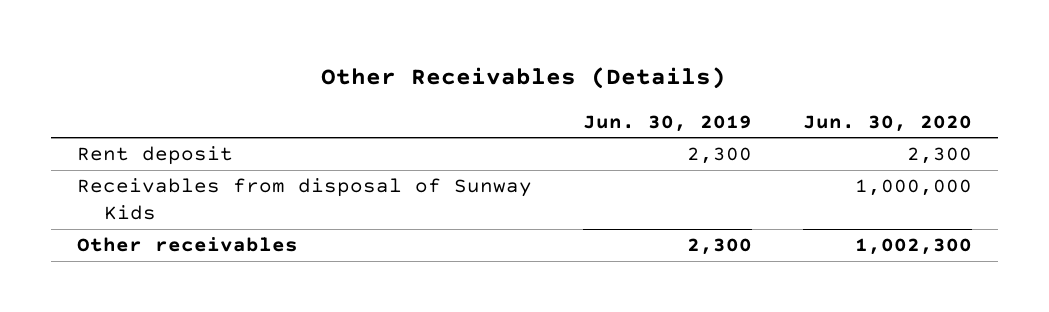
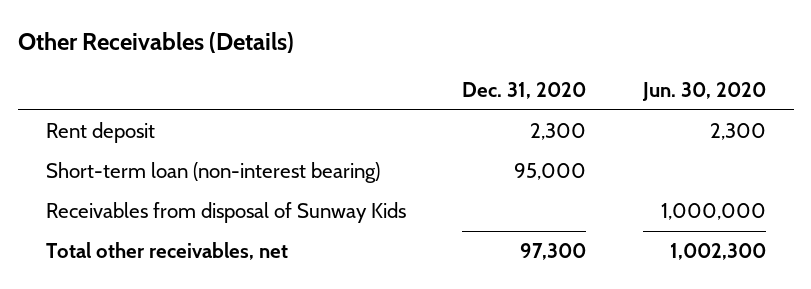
[582,114,752,132] Jun. 30, 2019 -> none
none -> [462,82,587,100] Dec. 31, 2020
none -> [45,162,380,184] Short-term loan (non-interest bearing)
[76,237,298,253] Other receivables -> [45,242,288,261] Total other receivables, net

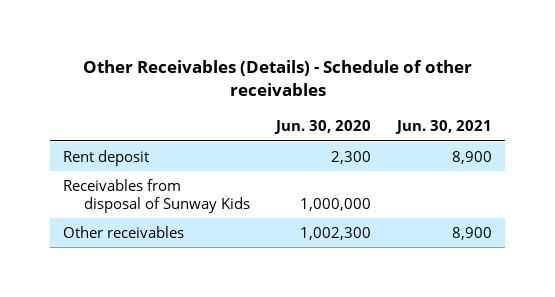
[17,31,294,53] Other Receivables (Details) -> [82,60,472,97] Other Receivables (Details) - Schedule of other receivables
[462,82,587,100] Dec. 31, 2020 -> none
none -> [395,120,493,135] Jun. 30, 2021
[45,162,380,184] Short-term loan (non-interest bearing) -> none
[45,242,288,261] Total other receivables, net -> [63,225,185,238] Other receivables

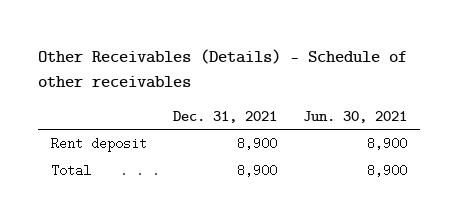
[273,120,371,135] Jun. 30, 2020 -> none
none -> [173,110,278,123] Dec. 31, 2021
[63,178,250,213] Receivables from disposal of Sunway Kids -> none
[63,225,185,238] Other receivables -> [51,164,92,178] Total

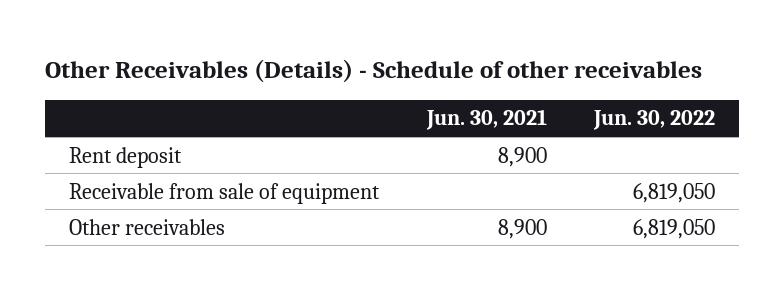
[173,110,278,123] Dec. 31, 2021 -> none
none -> [593,110,716,131] Jun. 30, 2022
none -> [68,182,380,204] Receivable from sale of equipment
[51,164,92,178] Total -> [68,218,225,235] Other receivables

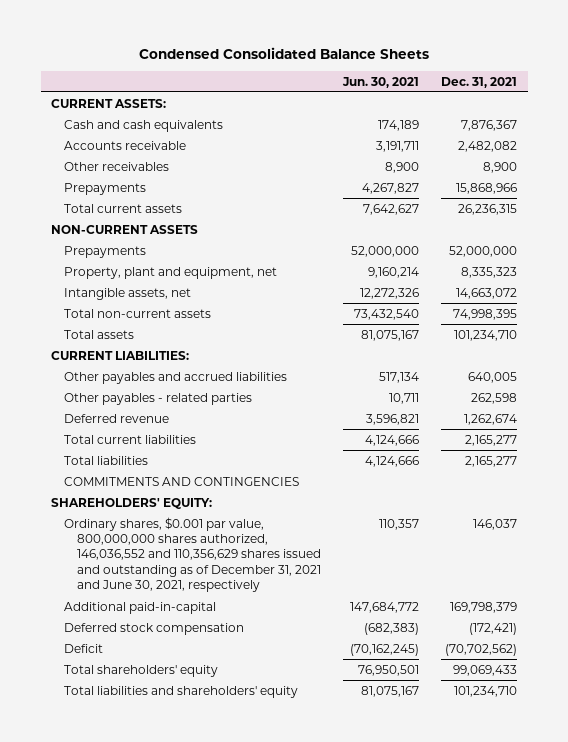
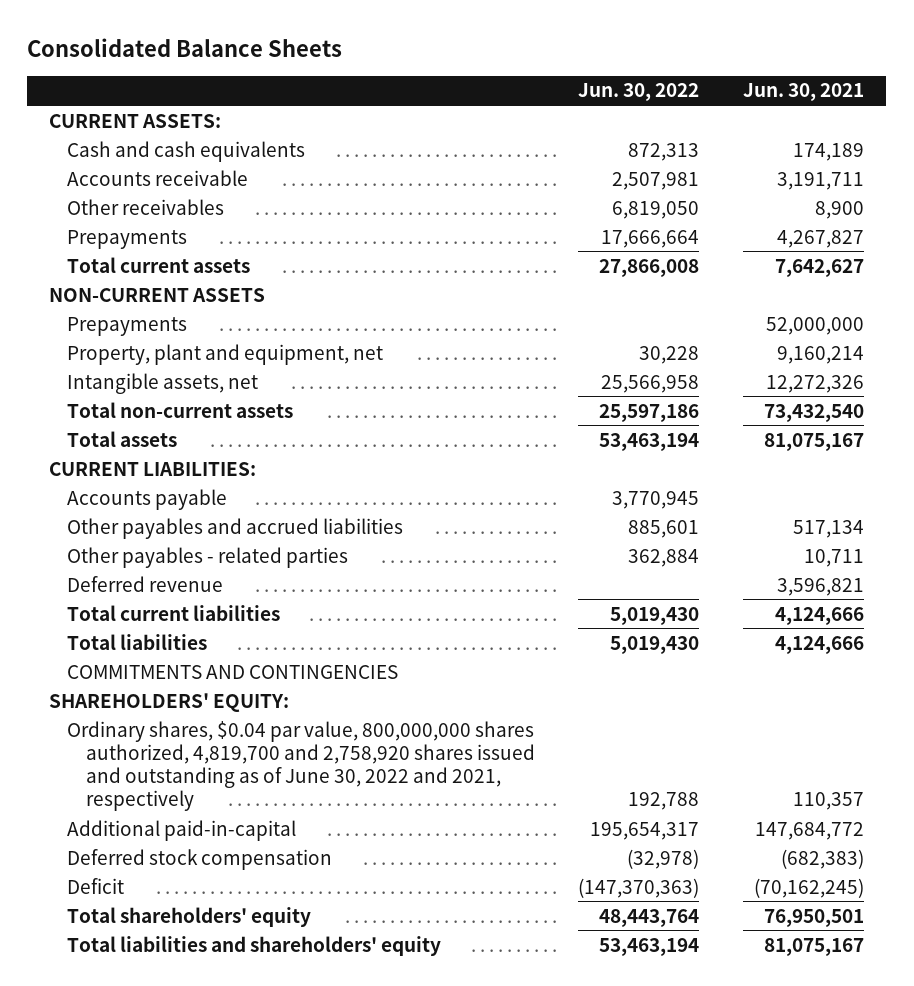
[139,46,430,59] Condensed Consolidated Balance Sheets -> [27,37,343,57] Consolidated Balance Sheets
[440,76,517,88] Dec. 31, 2021 -> none
none -> [578,83,700,102] Jun. 30, 2022
none -> [67,488,228,510] Accounts payable
[64,516,322,593] Ordinary shares, $0.001 par value, 800,000,000 shares authorized, 146,036,552 and 110,356,629 shares issued and outstanding as of December 31, 2021 and June 30, 2021, respectively -> [67,720,535,812] Ordinary shares, $0.04 par value, 800,000,000 shares authorized, 4,819,700 and 2,758,920 shares issued and outstanding as of June 30, 2022 and 2021, respectively

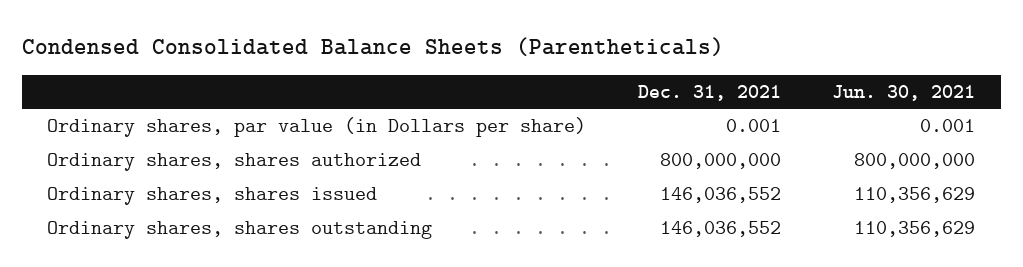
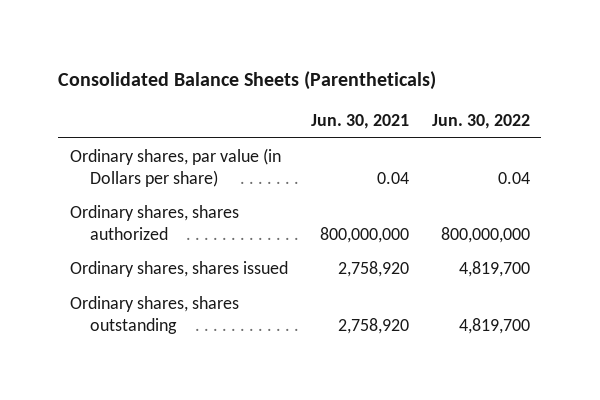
[21,36,724,56] Condensed Consolidated Balance Sheets (Parentheticals) -> [58,70,437,90] Consolidated Balance Sheets (Parentheticals)
[637,84,781,101] Dec. 31, 2021 -> none
none -> [431,114,530,130] Jun. 30, 2022
[920,119,976,133] 0.001 -> [376,171,409,184] 0.04
[854,187,976,204] 110,356,629 -> [337,261,409,278] 2,758,920
[854,221,976,238] 110,356,629 -> [337,317,409,334] 2,758,920

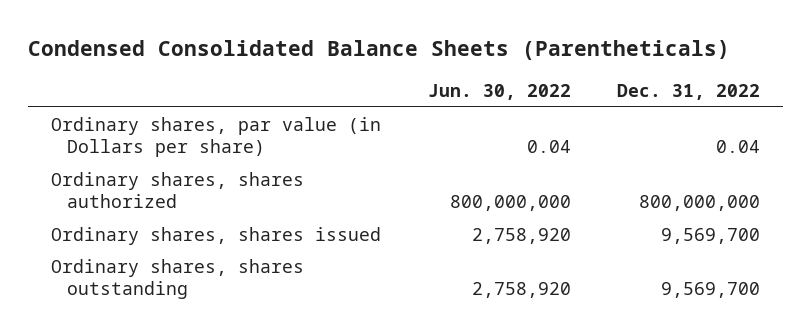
[58,70,437,90] Consolidated Balance Sheets (Parentheticals) -> [28,40,731,61] Condensed Consolidated Balance Sheets (Parentheticals)
[310,114,409,130] Jun. 30, 2021 -> none
none -> [616,84,760,101] Dec. 31, 2022
[458,261,530,278] 4,819,700 -> [471,227,571,244] 2,758,920
[458,317,530,334] 4,819,700 -> [471,282,571,299] 2,758,920

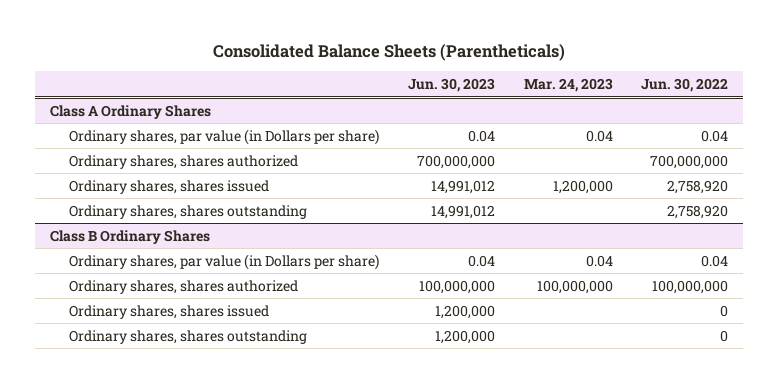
[28,40,731,61] Condensed Consolidated Balance Sheets (Parentheticals) -> [213,44,566,62] Consolidated Balance Sheets (Parentheticals)
[616,84,760,101] Dec. 31, 2022 -> none
none -> [407,78,495,93] Jun. 30, 2023
none -> [523,78,613,93] Mar. 24, 2023
none -> [49,104,211,119] Class A Ordinary Shares
[449,195,571,212] 800,000,000 -> [650,154,729,169] 700,000,000
none -> [49,229,210,244] Class B Ordinary Shares
none -> [68,253,379,270] Ordinary shares, par value (in Dollars per share)
none -> [68,279,298,294] Ordinary shares, shares authorized
none -> [68,304,269,319] Ordinary shares, shares issued
none -> [68,329,307,344] Ordinary shares, shares outstanding

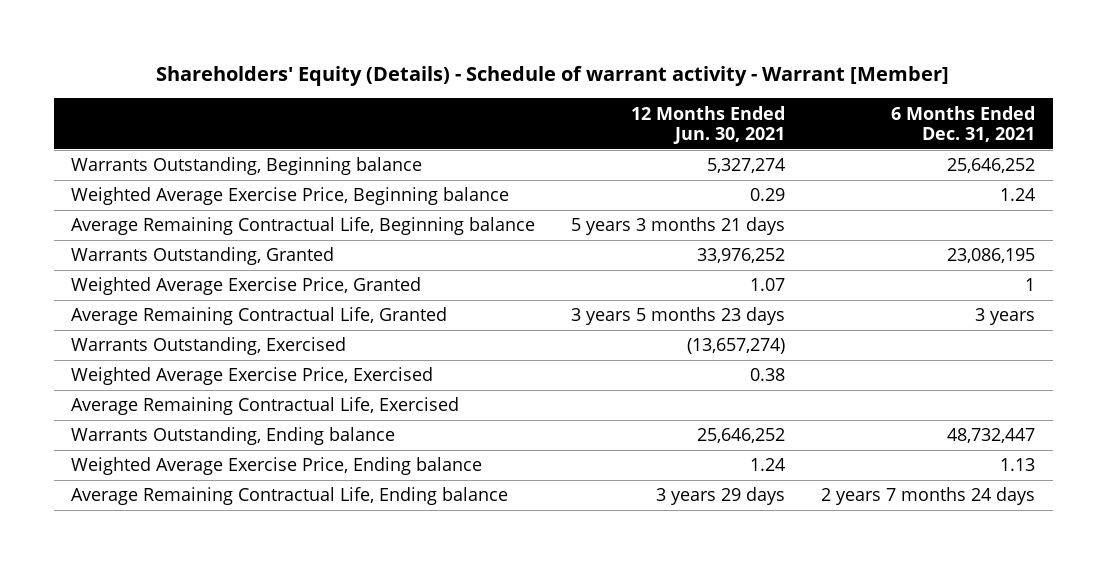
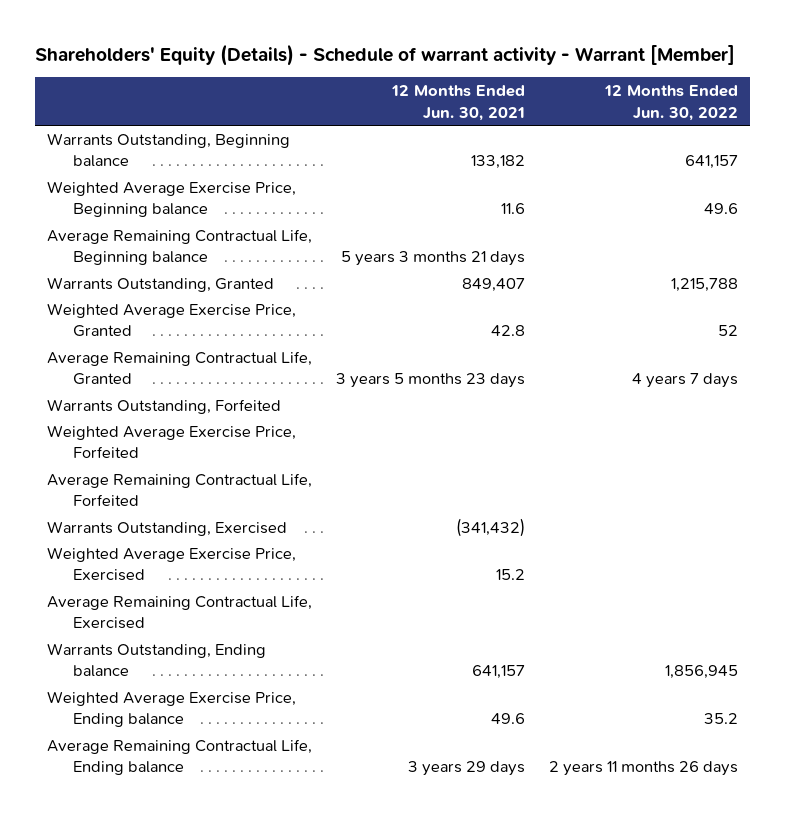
[890,105,1035,142] 6 Months Ended Dec. 31, 2021 -> none
none -> [603,85,738,121] 12 Months Ended Jun. 30, 2022
[707,158,786,174] 5,327,274 -> [470,155,525,170] 133,182
[750,188,786,202] 0.29 -> [500,203,525,215] 11.6
[697,248,786,264] 33,976,252 -> [461,277,525,292] 849,407
[750,278,786,292] 1.07 -> [490,325,525,337] 42.8
none -> [47,398,282,414] Warrants Outstanding, Forfeited
none -> [47,424,297,459] Weighted Average Exercise Price, Forfeited
none -> [47,472,313,507] Average Remaining Contractual Life, Forfeited
[687,338,786,355] (13,657,274) -> [455,517,525,537] (341,432)
[750,368,786,382] 0.38 -> [495,569,525,581] 15.2
[697,428,786,444] 25,646,252 -> [471,665,525,680] 641,157
[750,458,786,472] 1.24 -> [490,713,525,725] 49.6

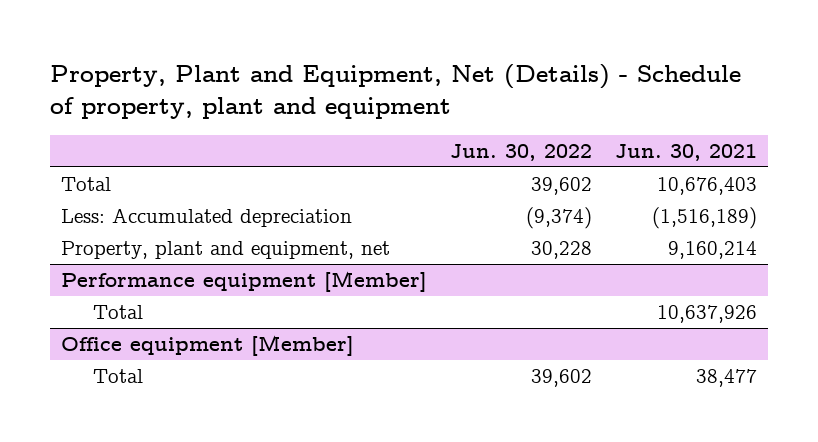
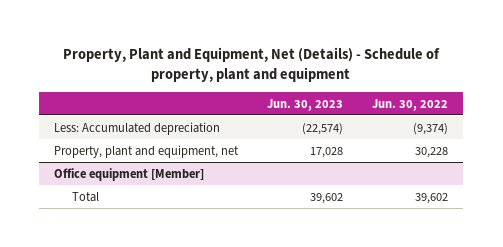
[614,144,757,162] Jun. 30, 2021 -> none
none -> [267,98,344,111] Jun. 30, 2023
[61,177,112,192] Total -> none
[61,271,428,293] Performance equipment [Member] -> none
[92,305,143,320] Total -> none

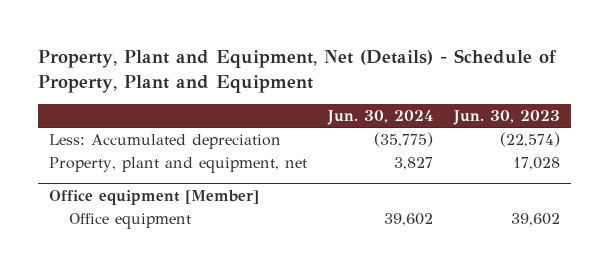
[63,47,441,83] Property, Plant and Equipment, Net (Details) - Schedule of property, plant and equipment -> [38,49,558,94] Property, Plant and Equipment, Net (Details) - Schedule of Property, Plant and Equipment
[372,98,449,111] Jun. 30, 2022 -> none
none -> [327,110,434,126] Jun. 30, 2024
[71,191,99,202] Total -> [69,213,192,230] Office equipment

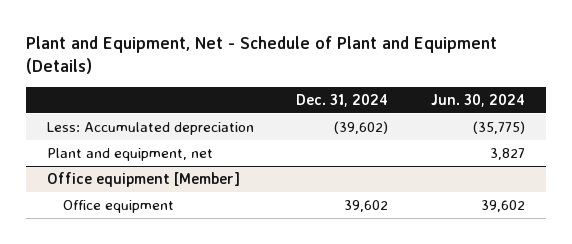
[38,49,558,94] Property, Plant and Equipment, Net (Details) - Schedule of Property, Plant and Equipment -> [25,35,497,74] Plant and Equipment, Net - Schedule of Plant and Equipment (Details)
[453,110,561,126] Jun. 30, 2023 -> none
none -> [296,93,389,107] Dec. 31, 2024
[48,157,307,174] Property, plant and equipment, net -> [46,147,213,161] Plant and equipment, net

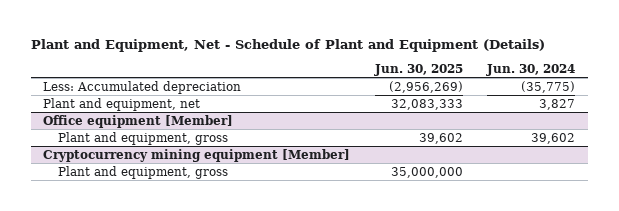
[296,93,389,107] Dec. 31, 2024 -> none
none -> [373,64,463,77] Jun. 30, 2025
[62,199,174,213] Office equipment -> [57,131,228,145] Plant and equipment, gross
none -> [43,148,351,162] Cryptocurrency mining equipment [Member]
none -> [57,165,228,179] Plant and equipment, gross

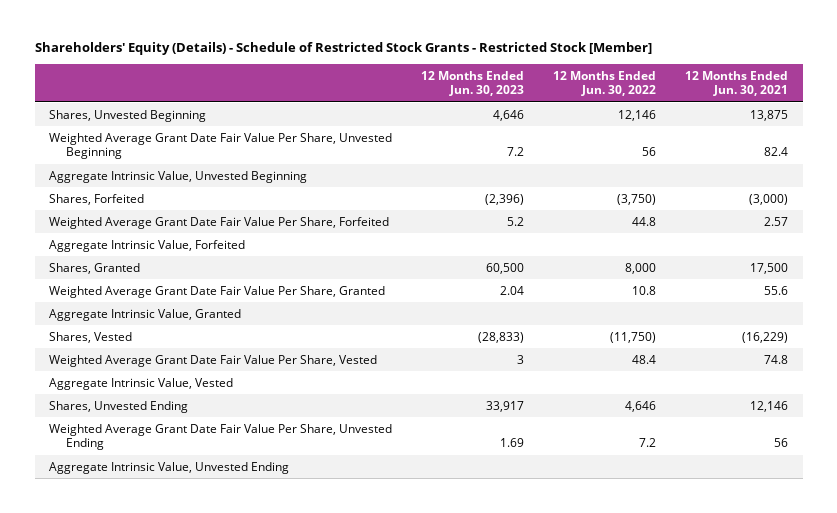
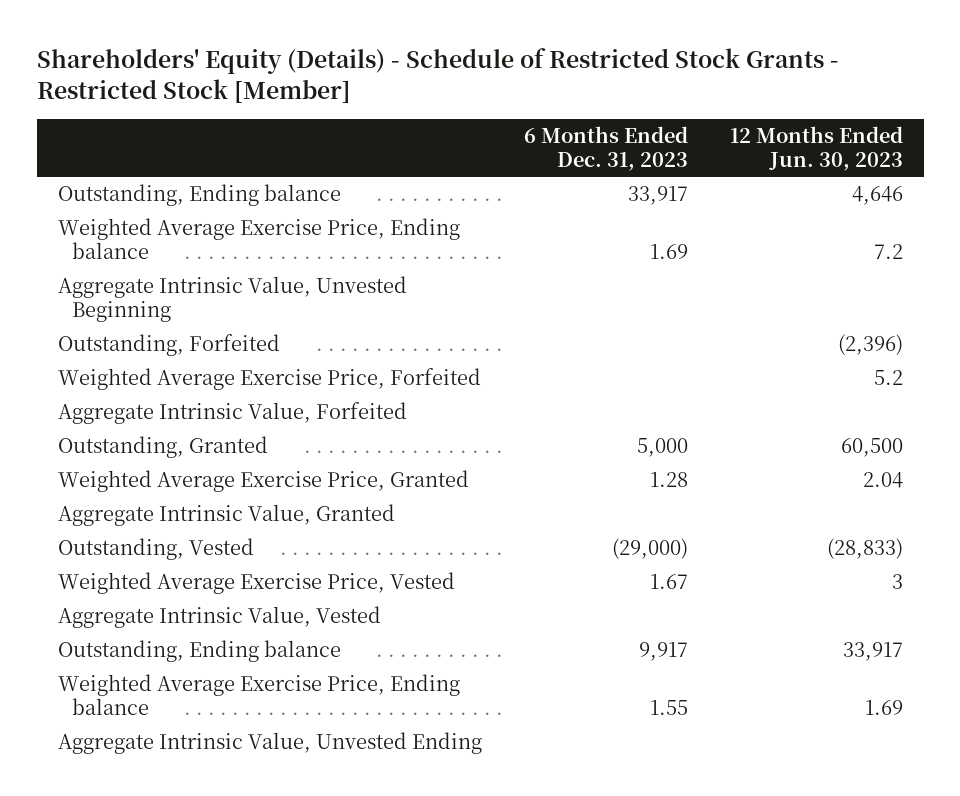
[553,70,657,97] 12 Months Ended Jun. 30, 2022 -> none
[685,70,789,97] 12 Months Ended Jun. 30, 2021 -> none
none -> [523,125,688,171] 6 Months Ended Dec. 31, 2023
[49,109,207,122] Shares, Unvested Beginning -> [57,184,341,207] Outstanding, Ending balance
[49,132,393,160] Weighted Average Grant Date Fair Value Per Share, Unvested Beginning -> [57,218,460,259] Weighted Average Exercise Price, Ending balance
[49,193,145,205] Shares, Forfeited -> [57,334,280,357] Outstanding, Forfeited
[49,216,390,229] Weighted Average Grant Date Fair Value Per Share, Forfeited -> [57,368,481,391] Weighted Average Exercise Price, Forfeited
[49,262,141,274] Shares, Granted -> [57,436,268,459] Outstanding, Granted
[49,285,386,298] Weighted Average Grant Date Fair Value Per Share, Granted -> [57,470,469,493] Weighted Average Exercise Price, Granted
[49,331,133,343] Shares, Vested -> [57,538,254,561] Outstanding, Vested
[49,354,378,367] Weighted Average Grant Date Fair Value Per Share, Vested -> [57,572,455,595] Weighted Average Exercise Price, Vested
[49,400,189,413] Shares, Unvested Ending -> [57,640,341,663] Outstanding, Ending balance
[49,423,393,451] Weighted Average Grant Date Fair Value Per Share, Unvested Ending -> [57,674,460,715] Weighted Average Exercise Price, Ending balance

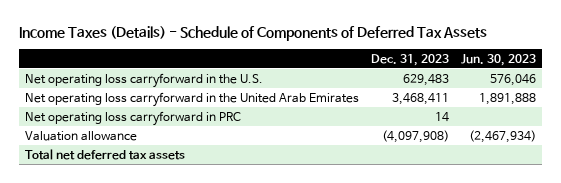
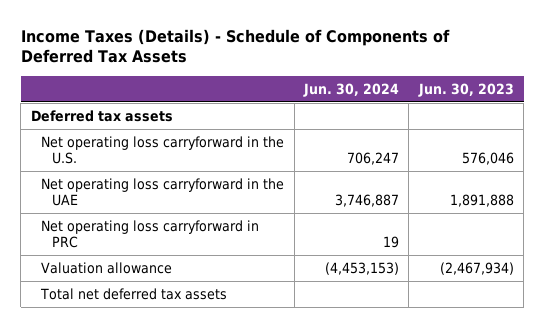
[371,53,450,66] Dec. 31, 2023 -> none
none -> [303,82,400,97] Jun. 30, 2024
none -> [30,109,173,122] Deferred tax assets
[25,91,360,107] Net operating loss carryforward in the United Arab Emirates -> [41,177,285,206] Net operating loss carryforward in the UAE

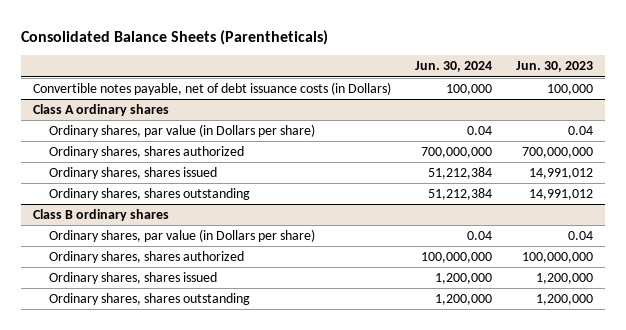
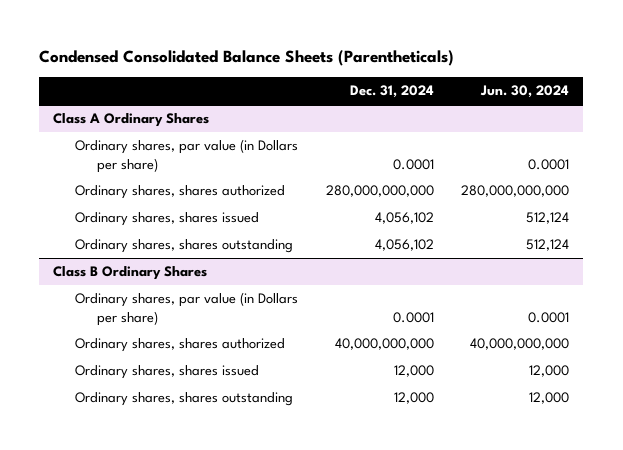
[20,29,328,45] Consolidated Balance Sheets (Parentheticals) -> [39,50,455,67] Condensed Consolidated Balance Sheets (Parentheticals)
[516,61,594,73] Jun. 30, 2023 -> none
none -> [349,85,434,99] Dec. 31, 2024
[32,82,391,96] Convertible notes payable, net of debt issuance costs (in Dollars) -> none
[32,104,169,117] Class A ordinary shares -> [53,113,210,128] Class A Ordinary Shares
[466,126,492,136] 0.04 -> [528,158,570,170] 0.0001
[420,147,492,159] 700,000,000 -> [461,185,570,198] 280,000,000,000
[427,167,492,180] 51,212,384 -> [526,212,570,225] 512,124
[427,188,492,201] 51,212,384 -> [526,239,570,252] 512,124
[32,209,169,222] Class B ordinary shares -> [53,266,208,281] Class B Ordinary Shares
[466,231,492,241] 0.04 -> [528,311,570,323] 0.0001
[420,252,492,264] 100,000,000 -> [470,338,570,351] 40,000,000,000
[434,273,492,285] 1,200,000 -> [529,365,570,378] 12,000
[434,294,492,306] 1,200,000 -> [529,392,570,405] 12,000

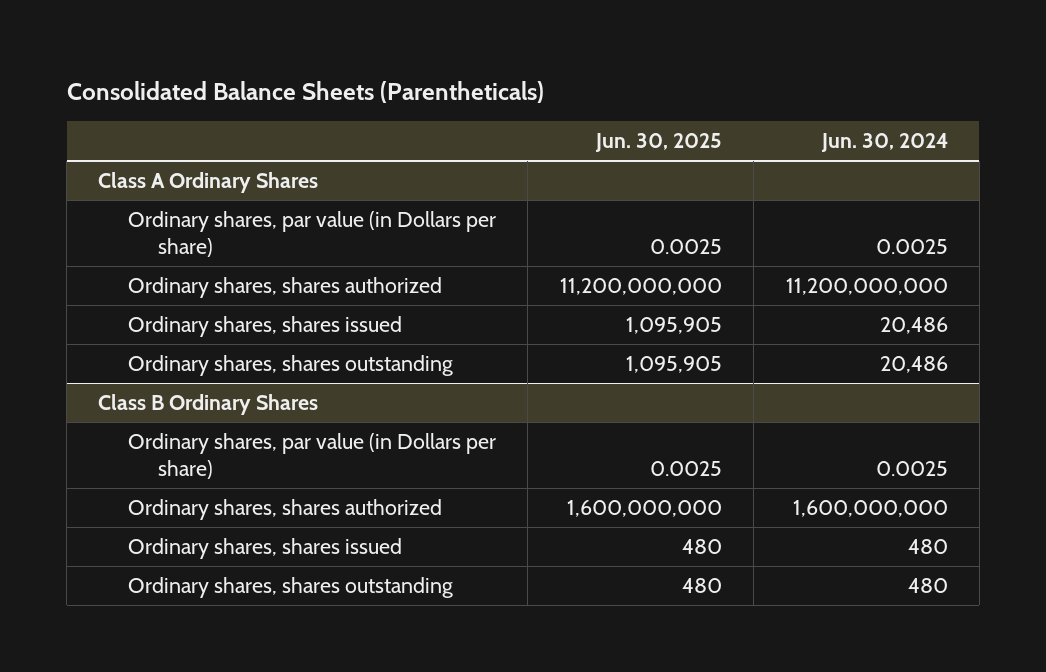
[39,50,455,67] Condensed Consolidated Balance Sheets (Parentheticals) -> [66,80,544,103] Consolidated Balance Sheets (Parentheticals)
[349,85,434,99] Dec. 31, 2024 -> none
none -> [594,133,722,153] Jun. 30, 2025
[528,158,570,170] 0.0001 -> [875,238,948,254] 0.0025
[461,185,570,198] 280,000,000,000 -> [785,277,948,295] 11,200,000,000
[526,212,570,225] 512,124 -> [879,316,948,334] 20,486
[526,239,570,252] 512,124 -> [879,355,948,373] 20,486
[528,311,570,323] 0.0001 -> [875,460,948,476] 0.0025
[470,338,570,351] 40,000,000,000 -> [792,499,948,517] 1,600,000,000
[529,365,570,378] 12,000 -> [907,538,948,554] 480
[529,392,570,405] 12,000 -> [907,577,948,593] 480

